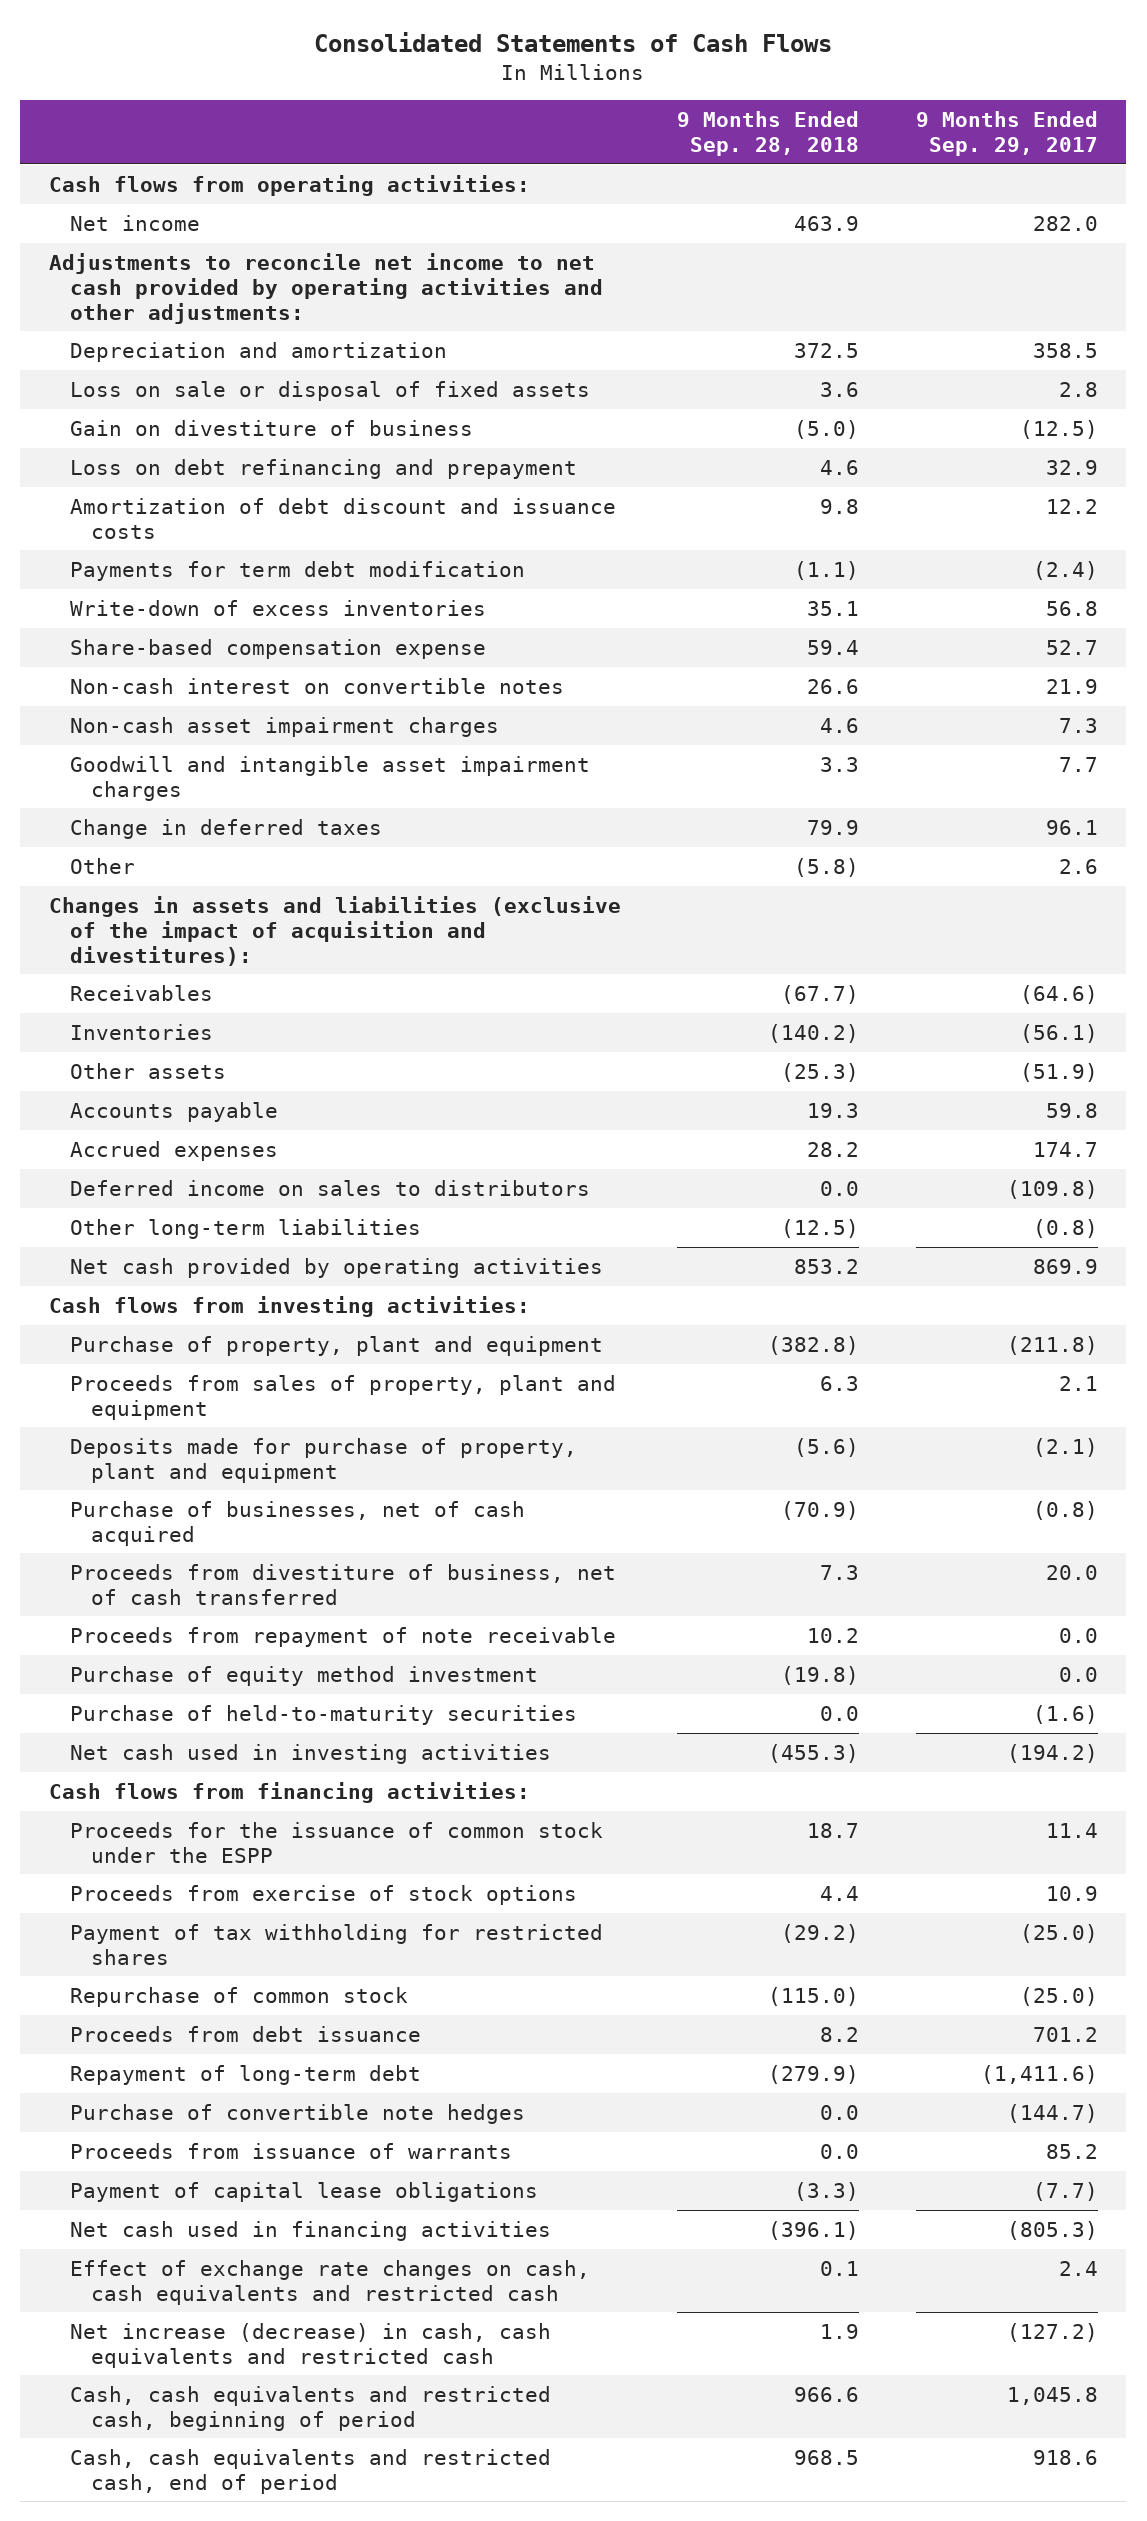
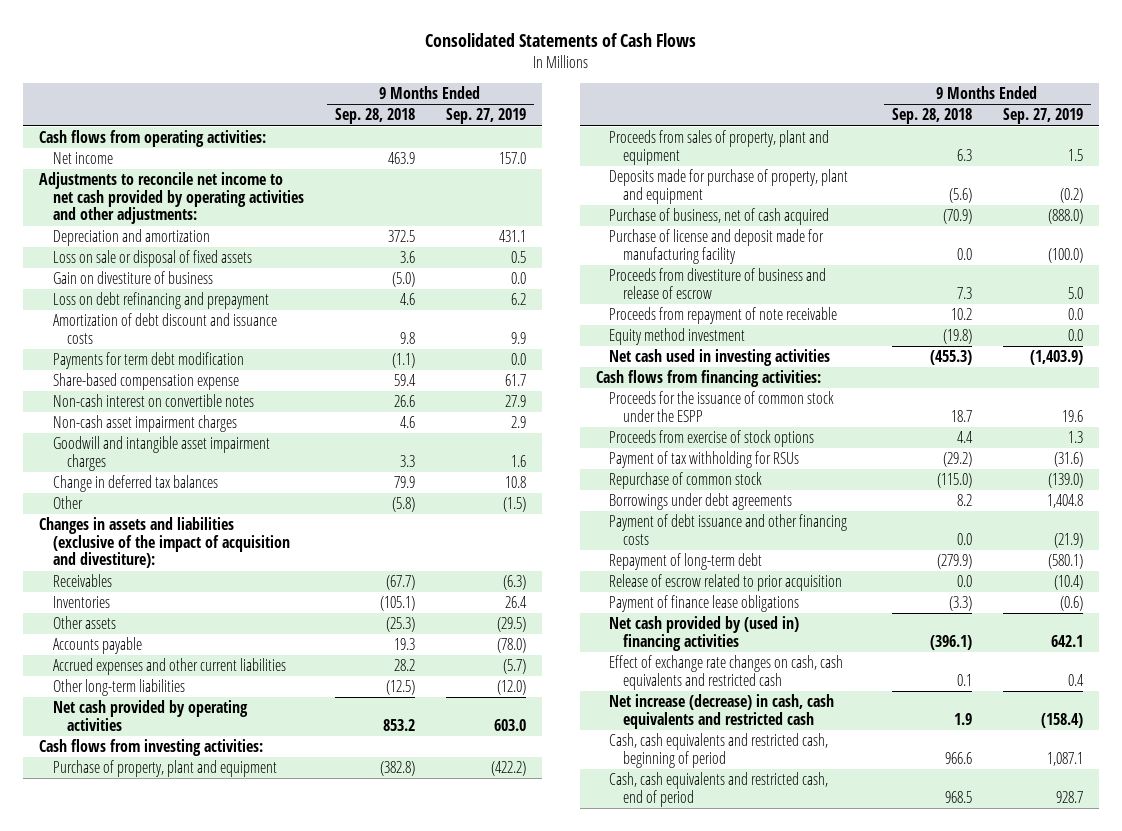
[916,110,1099,156] 9 Months Ended Sep. 29, 2017 -> none
none -> [445,108,526,125] Sep. 27, 2019
[69,599,486,616] Write-down of excess inventories -> none
[69,818,382,839] Change in deferred taxes -> [52,475,218,493] Change in deferred tax balances
[48,895,621,966] Changes in assets and liabilities (exclusive of the impact of acquisition and divestitures): -> [38,517,290,569] Changes in assets and liabilities (exclusive of the impact of acquisition and divestiture):
[768,1023,860,1043] (140.2) -> [379,596,415,612] (105.1)
[69,1179,590,1196] Deferred income on sales to distributors -> none
[69,1140,278,1161] Accrued expenses -> [52,658,286,676] Accrued expenses and other current liabilities
[69,1500,525,1546] Purchase of businesses, net of cash acquired -> [609,208,830,226] Purchase of business, net of cash acquired
none -> [609,229,825,264] Purchase of license and deposit made for manufacturing facility
[69,1563,616,1605] Proceeds from divestiture of business, net of cash transferred -> [609,268,827,299] Proceeds from divestiture of business and release of escrow
[69,1704,577,1725] Purchase of held-to-maturity securities -> none
[69,1665,538,1686] Purchase of equity method investment -> [609,328,746,346] Equity method investment
[69,1923,603,1965] Payment of tax withholding for restricted shares -> [609,451,800,469] Payment of tax withholding for RSUs
[69,2025,421,2042] Proceeds from debt issuance -> [609,493,793,511] Borrowings under debt agreements
none -> [609,514,848,545] Payment of debt issuance and other financing costs
[69,2103,525,2124] Purchase of convertible note hedges -> none
[69,2142,512,2159] Proceeds from issuance of warrants -> none
none -> [609,574,843,592] Release of escrow related to prior acquisition
[69,2181,538,2202] Payment of capital lease obligations -> [609,595,800,613] Payment of finance lease obligations
[69,2220,551,2241] Net cash used in financing activities -> [609,616,800,651] Net cash provided by (used in) financing activities

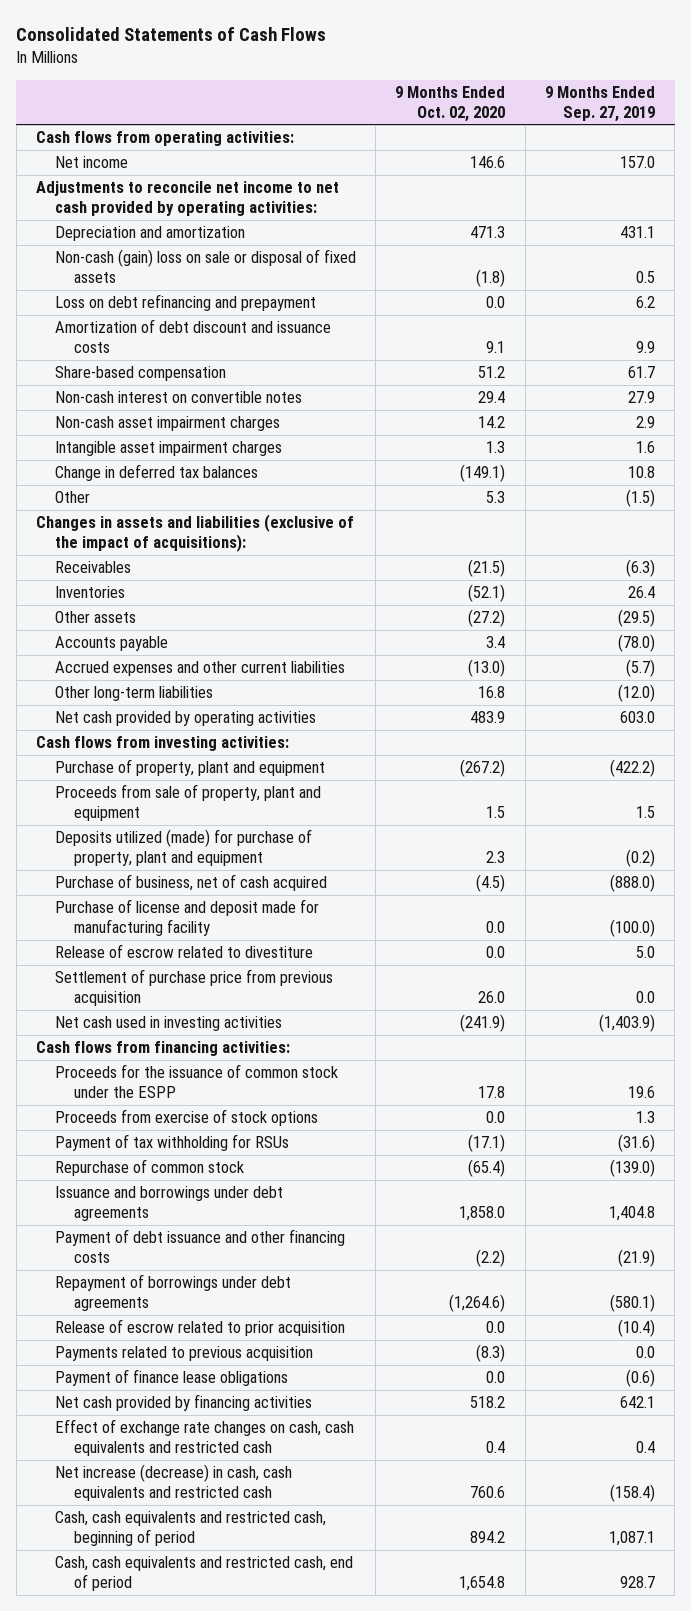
[334,108,415,125] Sep. 28, 2018 -> none
none -> [395,85,506,122] 9 Months Ended Oct. 02, 2020
[38,172,304,225] Adjustments to reconcile net income to net cash provided by operating activities and other adjustments: -> [35,181,339,217] Adjustments to reconcile net income to net cash provided by operating activities:
[52,271,213,285] Gain on divestiture of business -> none
[52,250,252,268] Loss on sale or disposal of fixed assets -> [54,249,356,284] Non-cash (gain) loss on sale or disposal of fixed assets
[52,352,244,370] Payments for term debt modification -> none
[52,373,239,391] Share-based compensation expense -> [54,366,226,382] Share-based compensation
[52,436,270,471] Goodwill and intangible asset impairment charges -> [54,441,282,457] Intangible asset impairment charges
[38,517,290,569] Changes in assets and liabilities (exclusive of the impact of acquisition and divestiture): -> [35,514,354,553] Changes in assets and liabilities (exclusive of the impact of acquisitions):
[609,130,830,165] Proceeds from sales of property, plant and equipment -> [54,784,321,822] Proceeds from sale of property, plant and equipment
[609,169,849,204] Deposits made for purchase of property, plant and equipment -> [54,829,312,867] Deposits utilized (made) for purchase of property, plant and equipment
[609,307,838,325] Proceeds from repayment of note receivable -> none
[609,328,746,346] Equity method investment -> none
[609,268,827,299] Proceeds from divestiture of business and release of escrow -> [54,944,313,959] Release of escrow related to divestiture
none -> [54,969,333,1007] Settlement of purchase price from previous acquisition
[609,493,793,511] Borrowings under debt agreements -> [54,1186,283,1222] Issuance and borrowings under debt agreements
[609,553,763,571] Repayment of long-term debt -> [54,1274,291,1312] Repayment of borrowings under debt agreements
none -> [54,1346,313,1362] Payments related to previous acquisition
[609,616,800,651] Net cash provided by (used in) financing activities -> [54,1394,312,1412] Net cash provided by financing activities

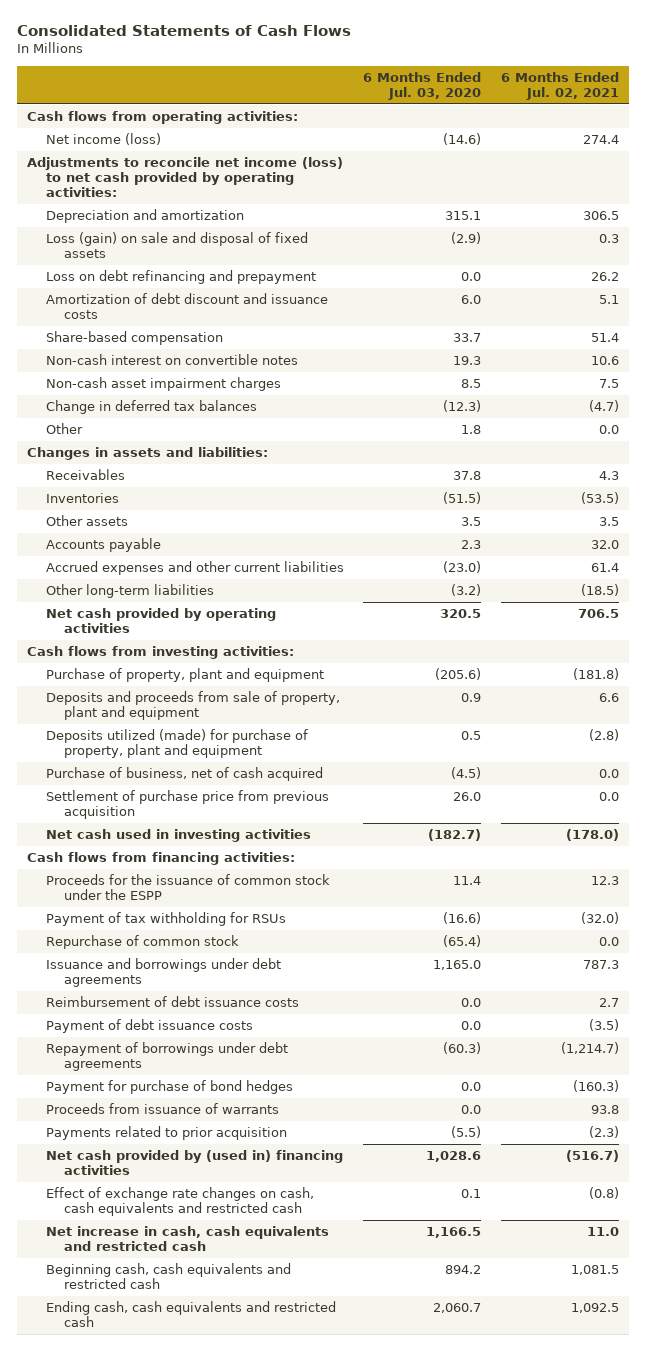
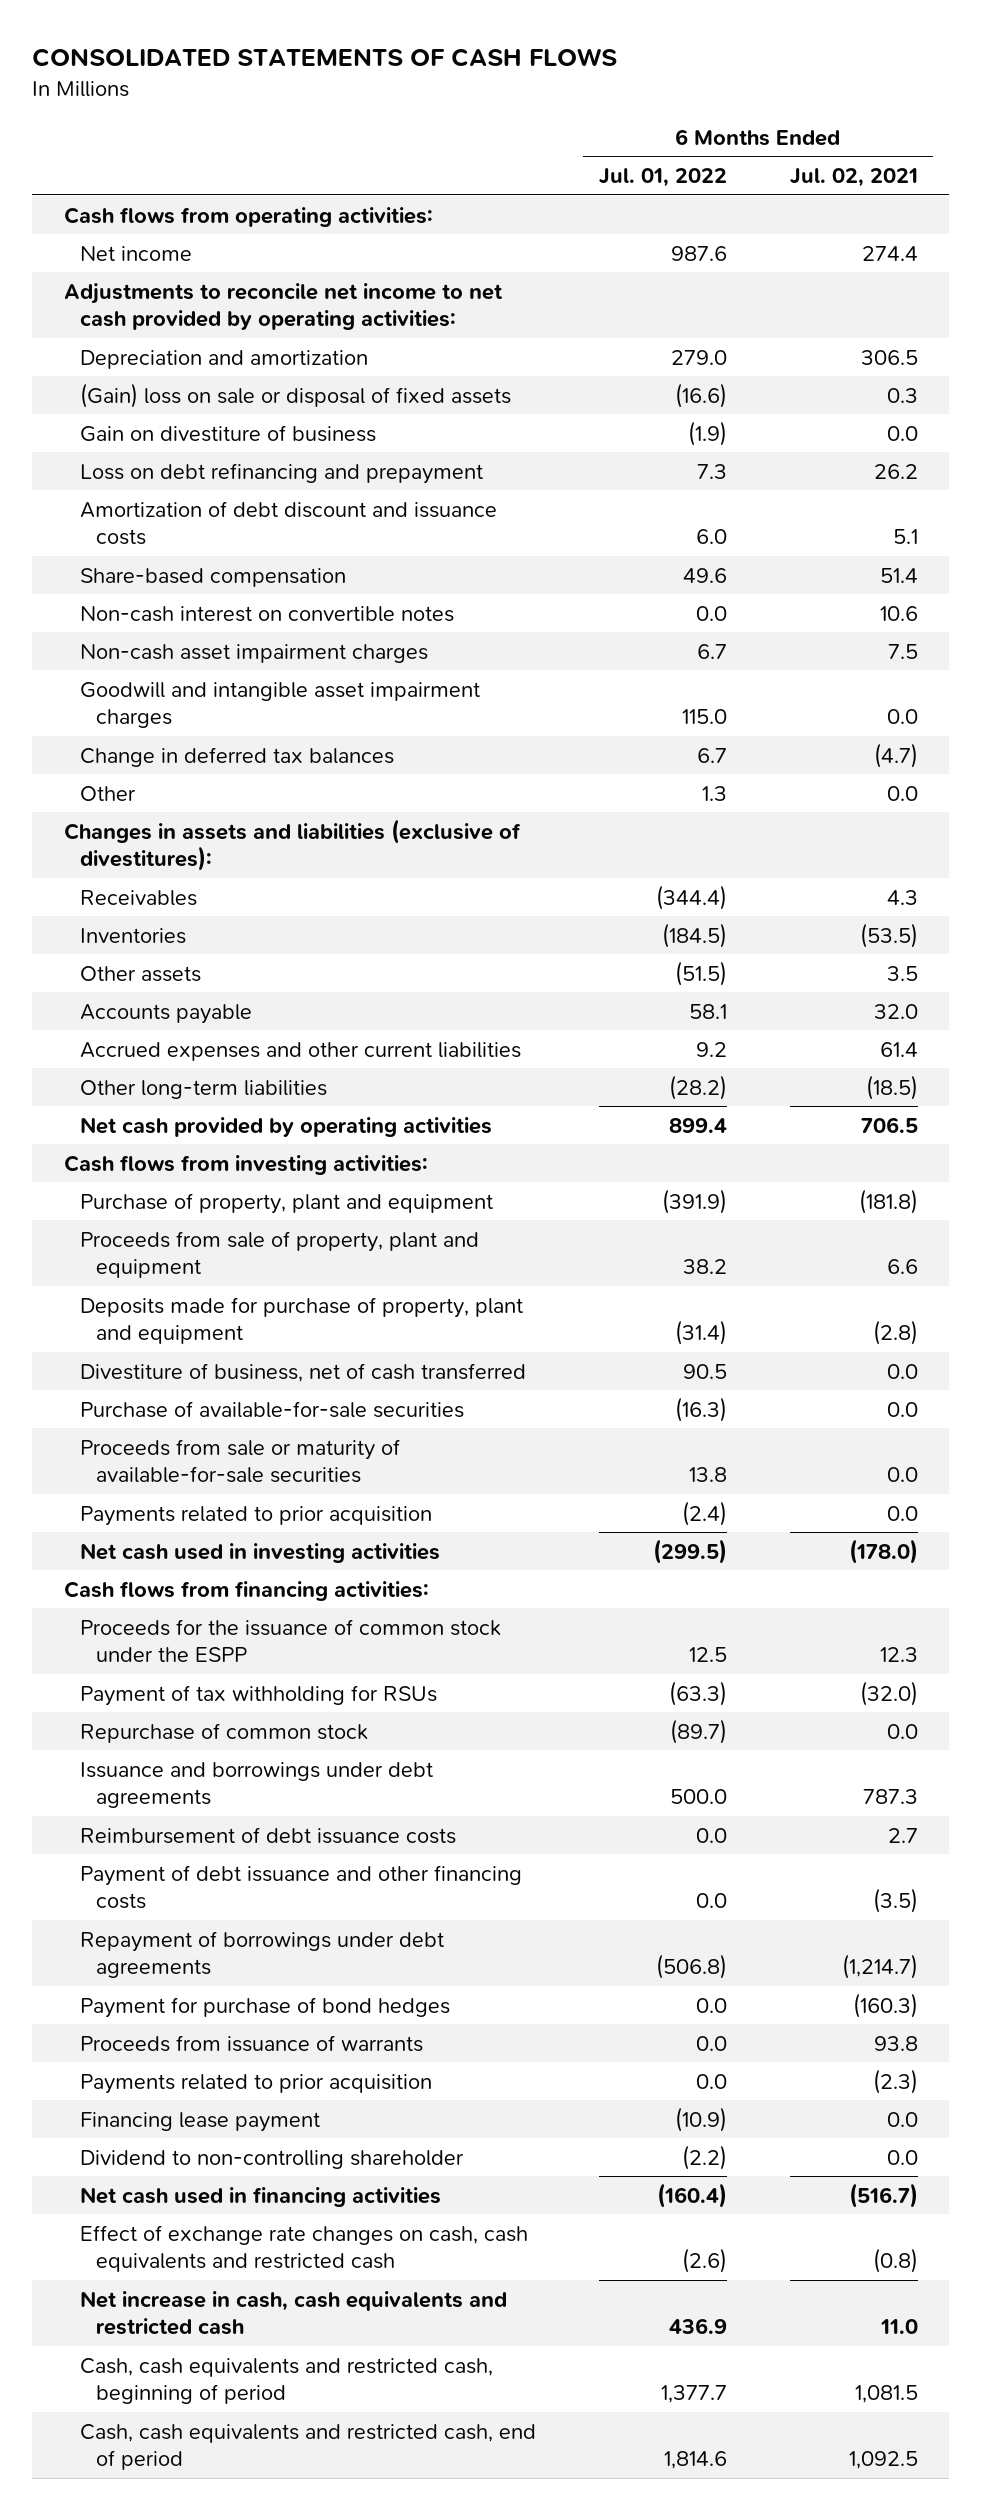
[16,25,351,37] Consolidated Statements of Cash Flows -> [32,48,618,68] CONSOLIDATED STATEMENTS OF CASH FLOWS
[363,71,482,100] 6 Months Ended Jul. 03, 2020 -> none
none -> [598,167,727,187] Jul. 01, 2022
[45,132,161,145] Net income (loss) -> [79,245,192,261] Net income
[26,156,343,197] Adjustments to reconcile net income (loss) to net cash provided by operating activities: -> [63,282,503,331] Adjustments to reconcile net income to net cash provided by operating activities:
[45,231,308,258] Loss (gain) on sale and disposal of fixed assets -> [79,382,511,408] (Gain) loss on sale or disposal of fixed assets
none -> [79,424,376,442] Gain on divestiture of business
none -> [79,681,480,729] Goodwill and intangible asset impairment charges
[26,446,268,460] Changes in assets and liabilities: -> [63,818,521,872] Changes in assets and liabilities (exclusive of divestitures):
[45,789,329,819] Settlement of purchase price from previous acquisition -> none
[45,690,340,720] Deposits and proceeds from sale of property, plant and equipment -> [79,1230,479,1279] Proceeds from sale of property, plant and equipment
[45,728,308,758] Deposits utilized (made) for purchase of property, plant and equipment -> [79,1296,523,1345] Deposits made for purchase of property, plant and equipment
[45,766,323,781] Purchase of business, net of cash acquired -> [79,1362,526,1382] Divestiture of business, net of cash transferred
none -> [79,1400,464,1418] Purchase of available-for-sale securities
none -> [79,1438,400,1484] Proceeds from sale or maturity of available-for-sale securities
none -> [79,1505,432,1526] Payments related to prior acquisition
[45,1018,253,1033] Payment of debt issuance costs -> [79,1864,522,1910] Payment of debt issuance and other financing costs
none -> [79,2111,320,2132] Financing lease payment
none -> [79,2149,464,2169] Dividend to non-controlling shareholder
[45,1149,343,1175] Net cash provided by (used in) financing activities -> [79,2186,441,2207] Net cash used in financing activities
[45,1262,291,1289] Beginning cash, cash equivalents and restricted cash -> [79,2357,493,2405] Cash, cash equivalents and restricted cash, beginning of period
[45,1300,336,1327] Ending cash, cash equivalents and restricted cash -> [79,2423,536,2471] Cash, cash equivalents and restricted cash, end of period

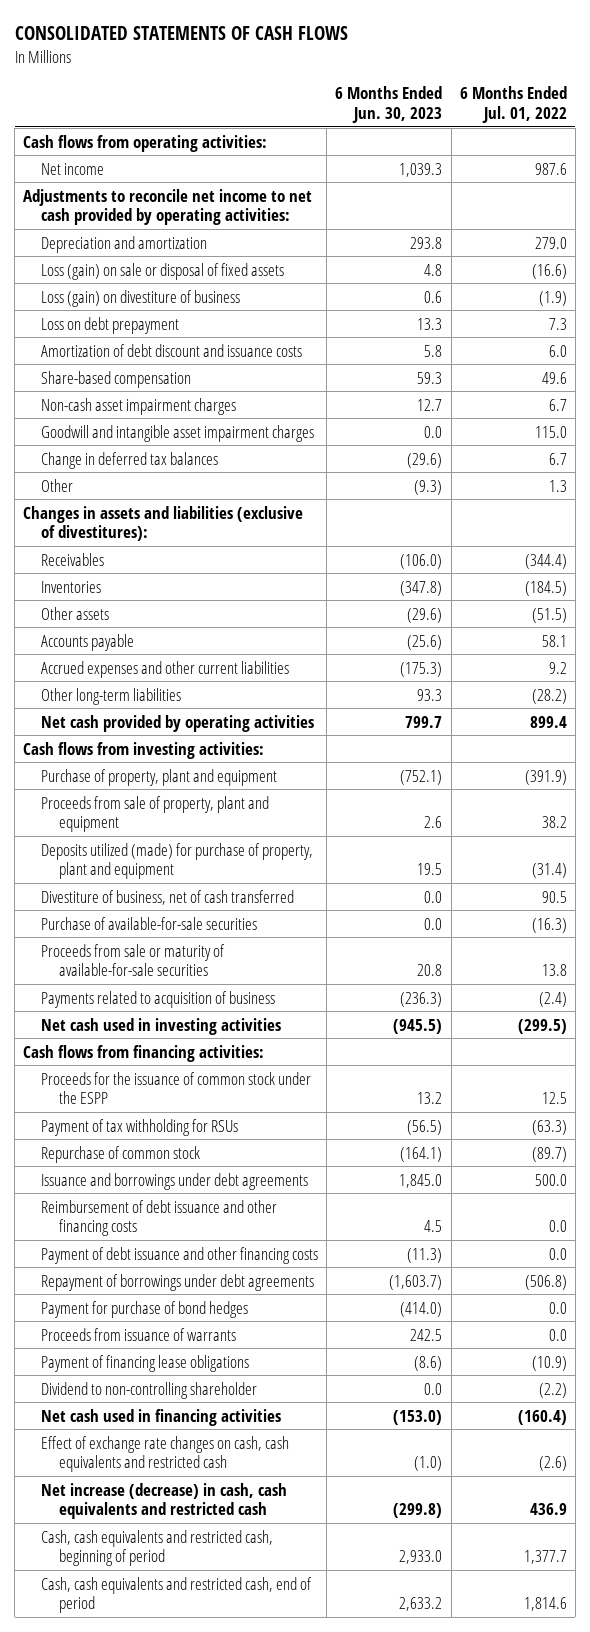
[789,167,918,187] Jul. 02, 2021 -> none
none -> [335,85,443,123] 6 Months Ended Jun. 30, 2023
[79,382,511,408] (Gain) loss on sale or disposal of fixed assets -> [41,262,285,280] Loss (gain) on sale or disposal of fixed assets
[79,424,376,442] Gain on divestiture of business -> [41,289,241,307] Loss (gain) on divestiture of business
[79,462,483,484] Loss on debt refinancing and prepayment -> [41,316,180,334] Loss on debt prepayment
[79,605,454,622] Non-cash interest on convertible notes -> none
[79,1296,523,1345] Deposits made for purchase of property, plant and equipment -> [41,842,314,880] Deposits utilized (made) for purchase of property, plant and equipment
[79,1505,432,1526] Payments related to prior acquisition -> [41,990,276,1008] Payments related to acquisition of business
[79,1826,456,1844] Reimbursement of debt issuance costs -> [41,1199,278,1237] Reimbursement of debt issuance and other financing costs
[79,2073,432,2094] Payments related to prior acquisition -> none
[79,2111,320,2132] Financing lease payment -> [41,1354,250,1372] Payment of financing lease obligations
[79,2290,507,2336] Net increase in cash, cash equivalents and restricted cash -> [41,1482,288,1520] Net increase (decrease) in cash, cash equivalents and restricted cash

